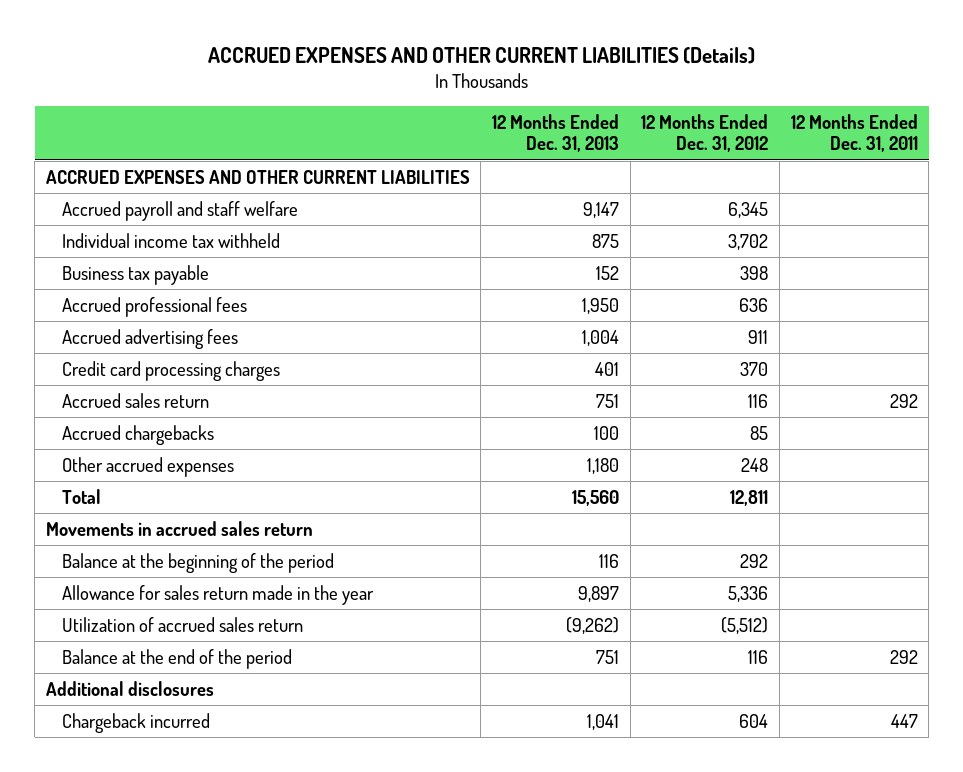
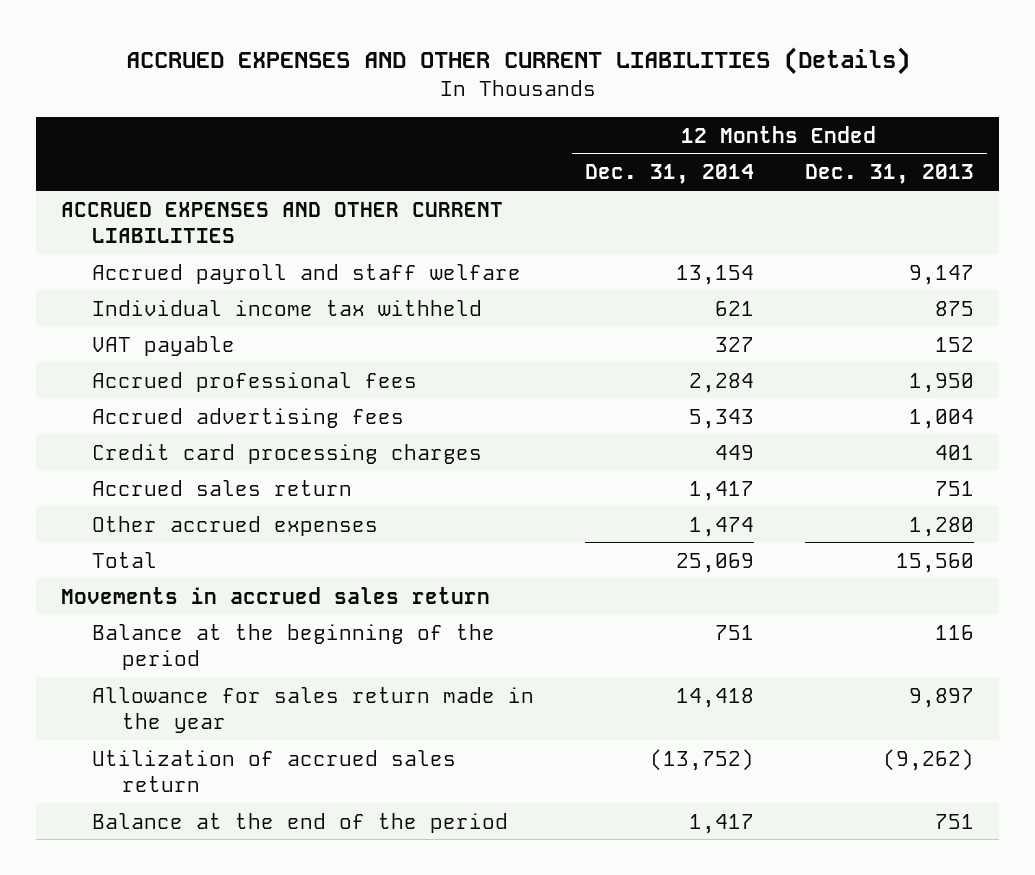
[641,113,769,153] 12 Months Ended Dec. 31, 2012 -> none
[790,113,918,153] 12 Months Ended Dec. 31, 2011 -> none
none -> [584,164,754,185] Dec. 31, 2014
[61,264,209,285] Business tax payable -> [91,335,235,356] VAT payable
[61,424,214,445] Accrued chargebacks -> none
[587,457,620,474] 1,180 -> [908,516,974,537] 1,280
[45,680,214,696] Additional disclosures -> none
[61,712,210,733] Chargeback incurred -> none

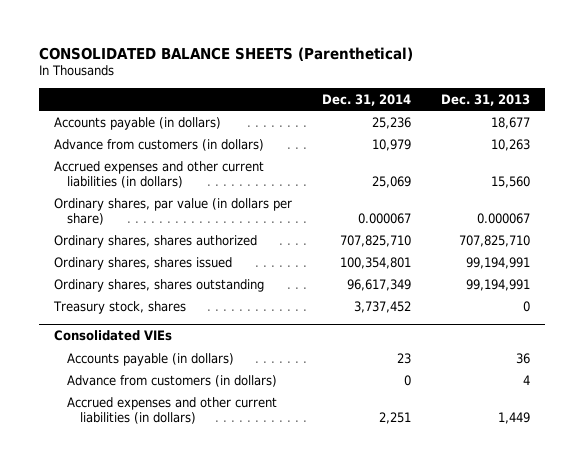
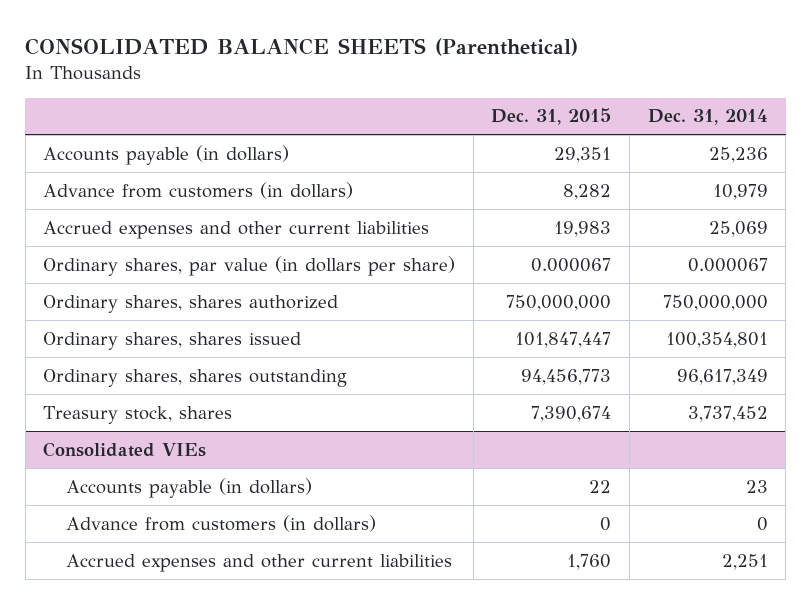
[441,93,531,106] Dec. 31, 2013 -> none
none -> [491,108,612,126] Dec. 31, 2015
[54,160,265,188] Accrued expenses and other current liabilities (in dollars) -> [43,220,430,239] Accrued expenses and other current liabilities
[340,234,412,247] 707,825,710 -> [662,294,768,311] 750,000,000
[67,396,278,424] Accrued expenses and other current liabilities (in dollars) -> [65,553,452,572] Accrued expenses and other current liabilities

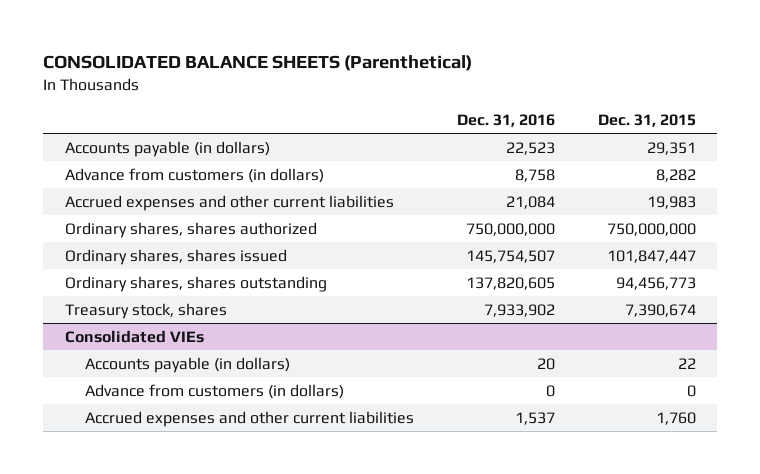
[647,109,768,126] Dec. 31, 2014 -> none
none -> [456,113,555,127] Dec. 31, 2016
[43,255,456,276] Ordinary shares, par value (in dollars per share) -> none

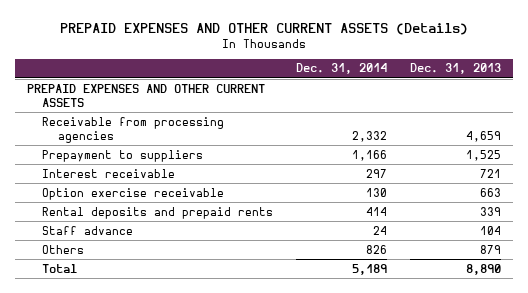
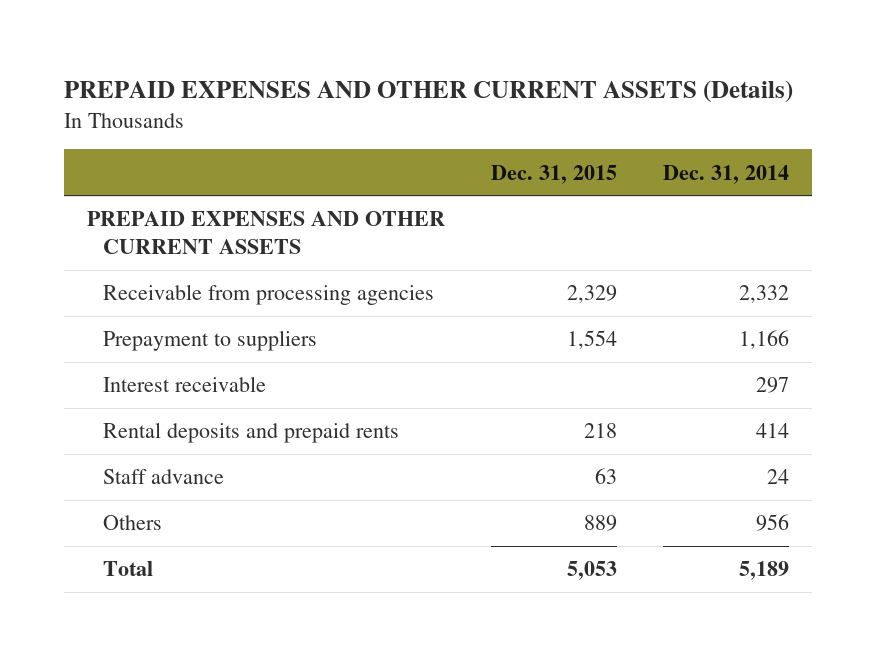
[410,63,502,75] Dec. 31, 2013 -> none
none -> [491,164,618,184] Dec. 31, 2015
[42,187,225,200] Option exercise receivable -> none
[366,244,388,254] 826 -> [756,514,790,532] 956

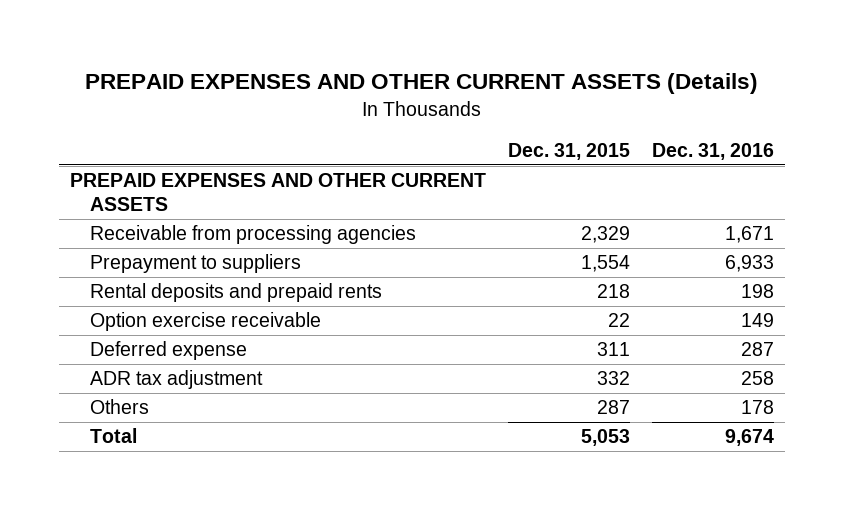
[663,164,790,184] Dec. 31, 2014 -> none
none -> [651,142,774,160] Dec. 31, 2016
[102,376,266,393] Interest receivable -> none
[102,469,224,485] Staff advance -> none
none -> [90,312,322,332] Option exercise receivable
none -> [90,341,248,361] Deferred expense
none -> [90,370,264,390] ADR tax adjustment
[584,515,618,532] 889 -> [596,400,630,415] 287

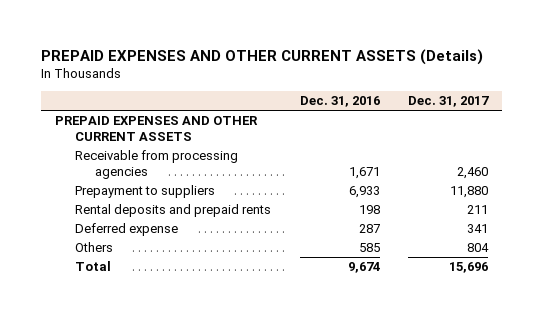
[507,142,630,160] Dec. 31, 2015 -> none
none -> [408,96,490,108] Dec. 31, 2017
[90,312,322,332] Option exercise receivable -> none
[90,370,264,390] ADR tax adjustment -> none
[740,400,774,415] 178 -> [358,243,380,253] 585

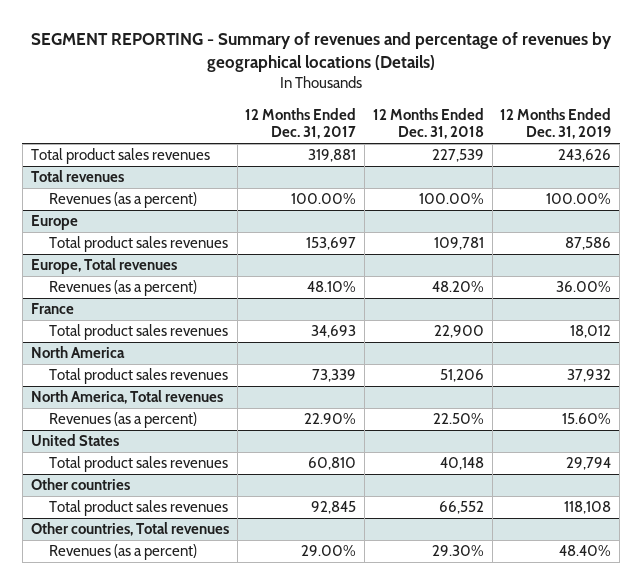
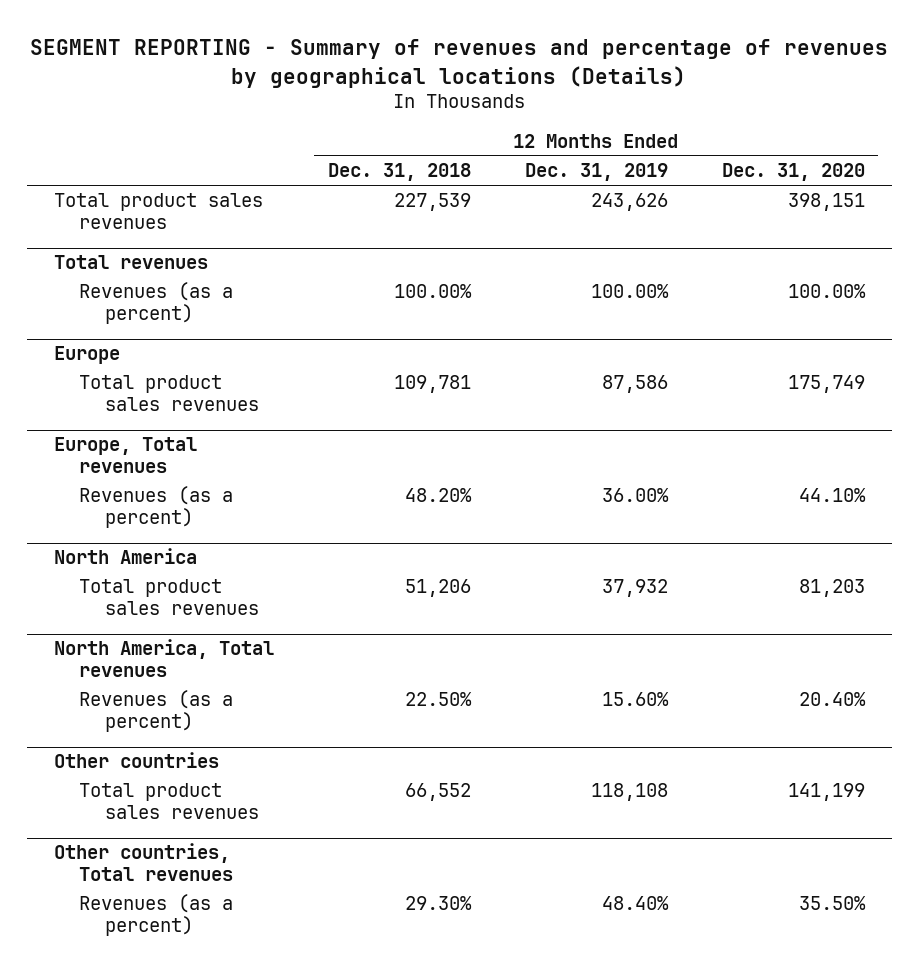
[245,107,357,140] 12 Months Ended Dec. 31, 2017 -> none
none -> [721,163,865,182] Dec. 31, 2020
[30,303,74,315] France -> none
[49,324,229,341] Total product sales revenues -> none
[30,434,119,447] United States -> none
[49,456,229,473] Total product sales revenues -> none

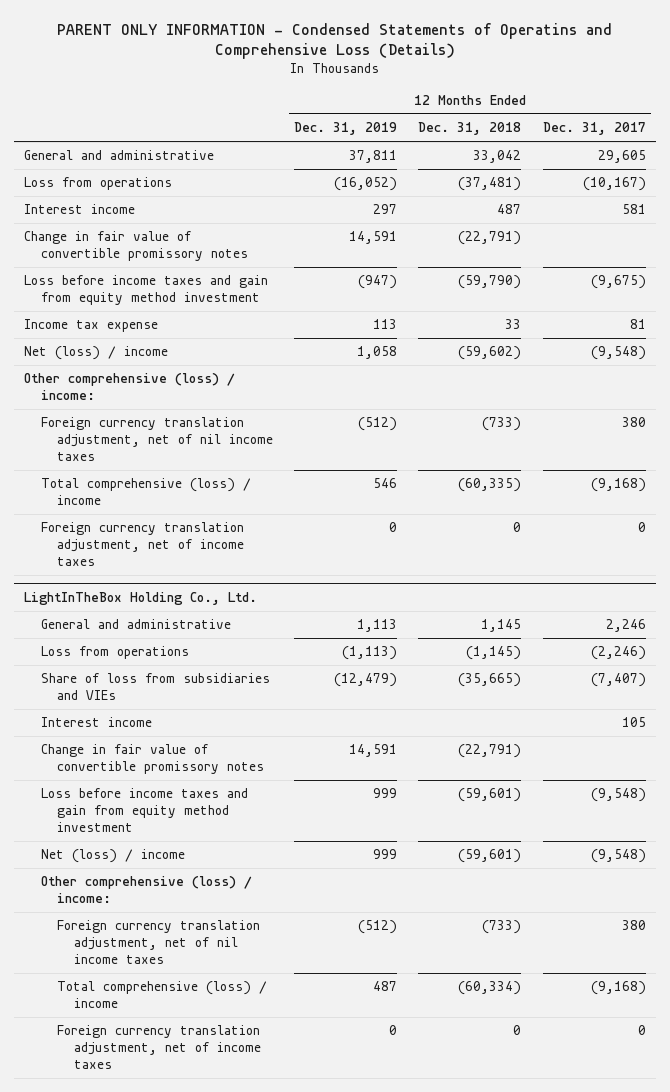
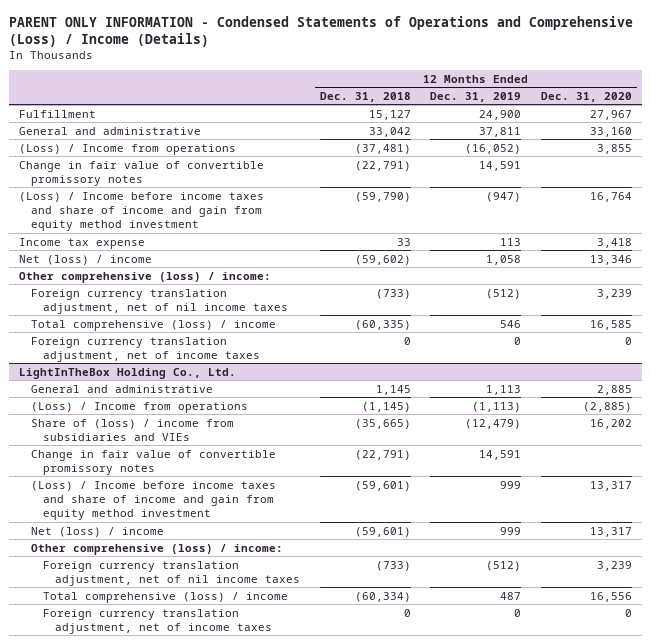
[57,22,613,60] PARENT ONLY INFORMATION - Condensed Statements of Operatins and Comprehensive Loss (Details) -> [9,15,634,47] PARENT ONLY INFORMATION - Condensed Statements of Operations and Comprehensive (Loss) / Income (Details)
[542,122,646,136] Dec. 31, 2017 -> none
none -> [540,91,632,102] Dec. 31, 2020
none -> [18,109,96,118] Fulfillment
[24,204,136,215] Interest income -> none
[24,177,173,191] Loss from operations -> [18,143,236,155] (Loss) / Income from operations
[24,275,269,306] Loss before income taxes and gain from equity method investment -> [18,191,264,232] (Loss) / Income before income taxes and share of income and gain from equity method investment
[40,717,152,728] Interest income -> none
[40,646,189,660] Loss from operations -> [30,401,248,413] (Loss) / Income from operations
[40,673,270,701] Share of loss from subsidiaries and VIEs -> [30,418,234,441] Share of (loss) / income from subsidiaries and VIEs
[40,788,248,833] Loss before income taxes and gain from equity method investment -> [30,480,276,521] (Loss) / Income before income taxes and share of income and gain from equity method investment

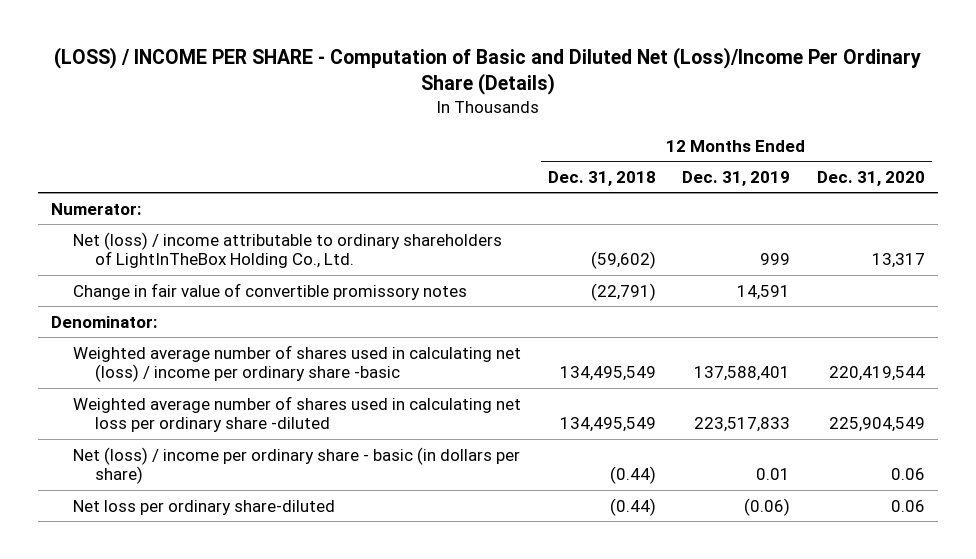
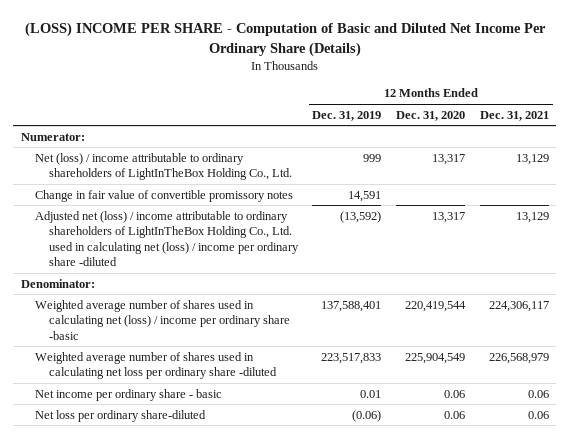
[54,47,922,96] (LOSS) / INCOME PER SHARE - Computation of Basic and Diluted Net (Loss)/Income Per Ordinary Share (Details) -> [24,22,546,57] (LOSS) INCOME PER SHARE - Computation of Basic and Diluted Net Income Per Ordinary Share (Details)
[547,170,656,186] Dec. 31, 2018 -> none
none -> [479,110,549,121] Dec. 31, 2021
none -> [34,210,299,267] Adjusted net (loss) / income attributable to ordinary shareholders of LightInTheBox Holding Co., Ltd. used in calculating net (loss) / income per ordinary share -diluted
[73,446,521,485] Net (loss) / income per ordinary share - basic (in dollars per share) -> [34,388,222,401] Net income per ordinary share - basic

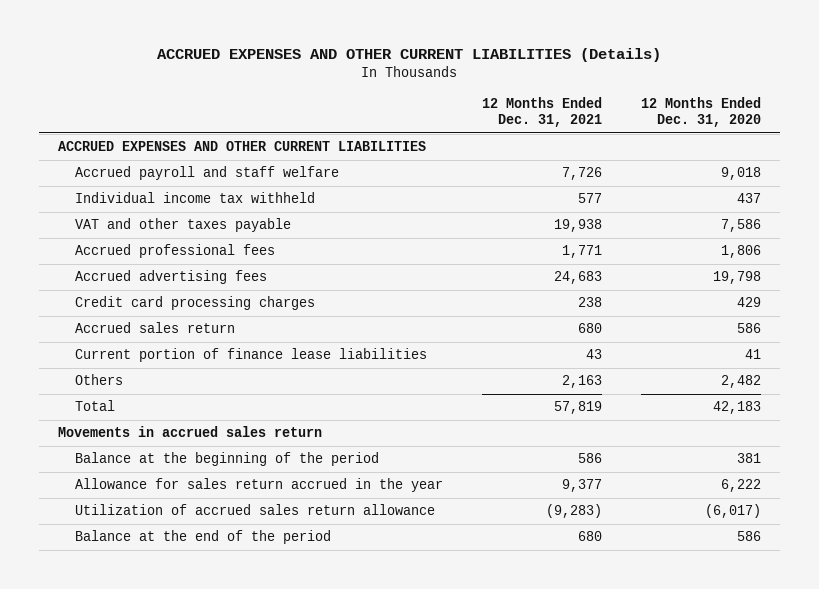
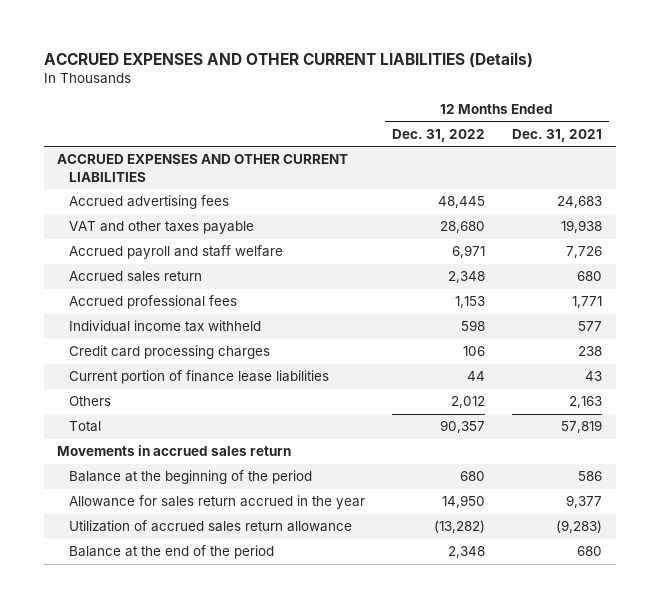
[640,96,761,128] 12 Months Ended Dec. 31, 2020 -> none
none -> [392,128,486,142] Dec. 31, 2022
[74,270,267,285] Accrued advertising fees -> [68,195,229,210] Accrued advertising fees
[74,166,339,181] Accrued payroll and staff welfare -> [68,245,283,260] Accrued payroll and staff welfare
[74,322,235,334] Accrued sales return -> [68,271,202,283] Accrued sales return
[74,192,315,204] Individual income tax withheld -> [68,320,261,333] Individual income tax withheld

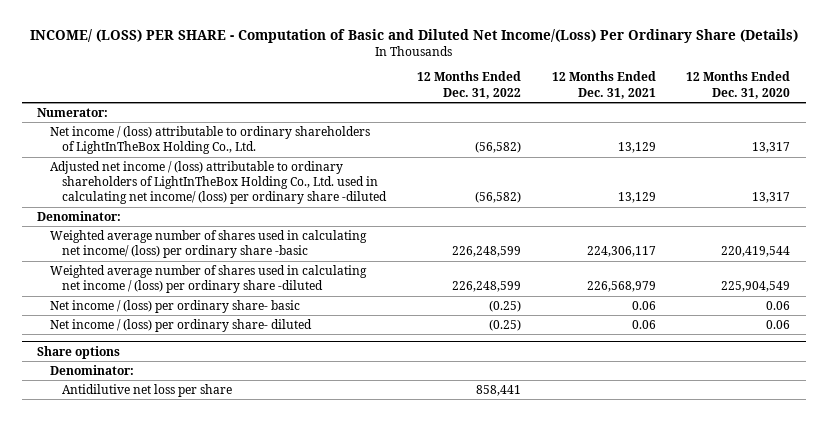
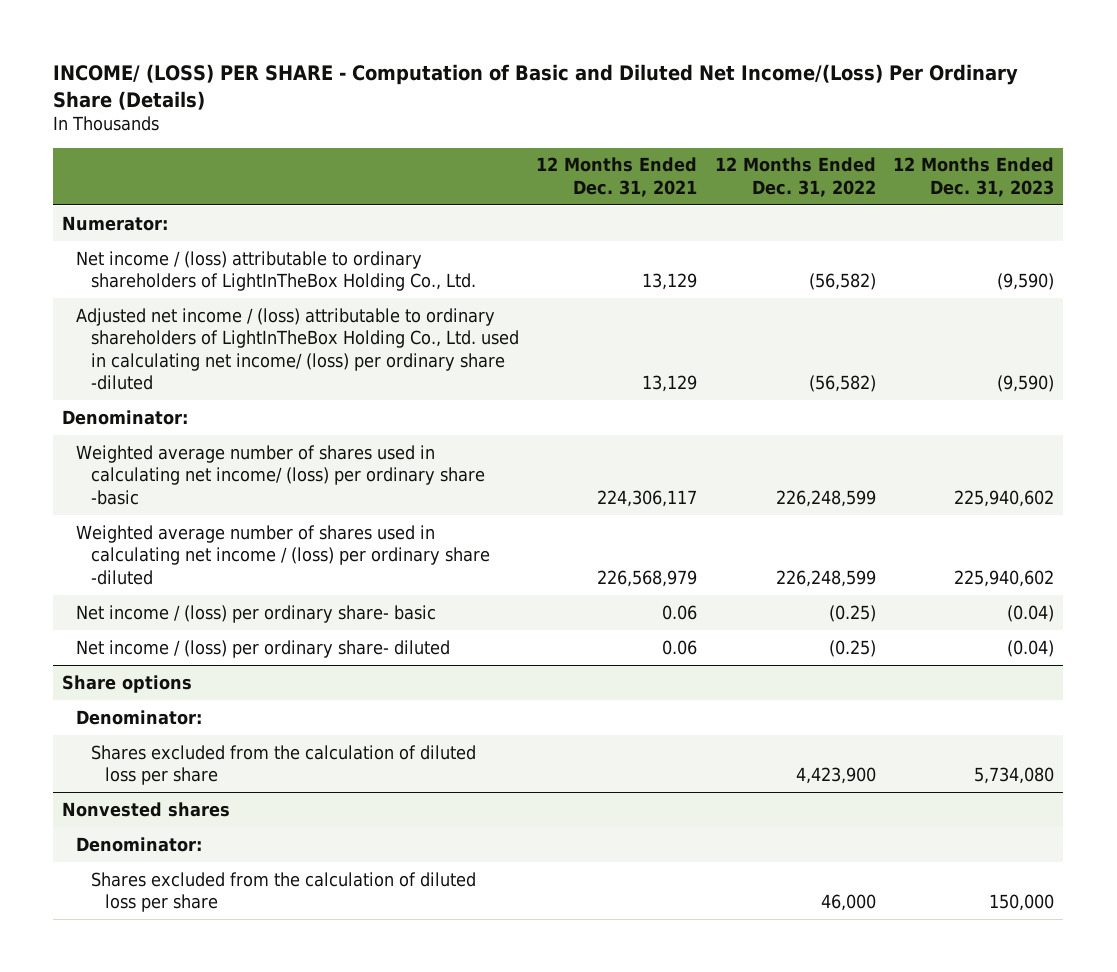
[686,71,791,99] 12 Months Ended Dec. 31, 2020 -> none
none -> [893,157,1055,197] 12 Months Ended Dec. 31, 2023
[62,383,233,397] Antidilutive net loss per share -> [90,744,476,786] Shares excluded from the calculation of diluted loss per share
[476,384,522,396] 858,441 -> [795,767,876,785] 4,423,900
none -> [62,801,231,817] Nonvested shares
none -> [76,836,203,852] Denominator:
none -> [90,871,476,913] Shares excluded from the calculation of diluted loss per share

